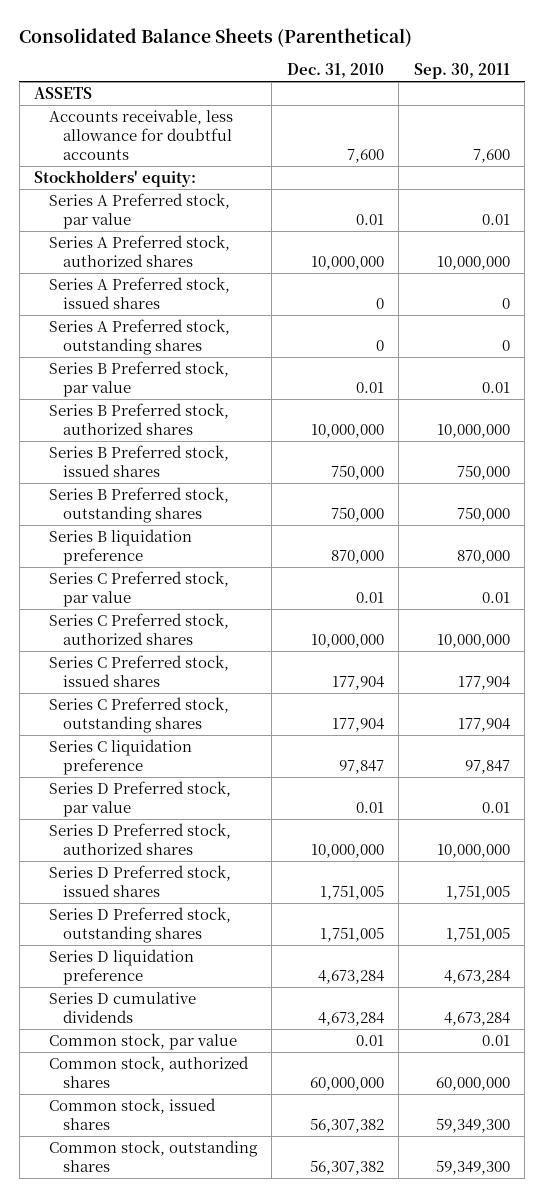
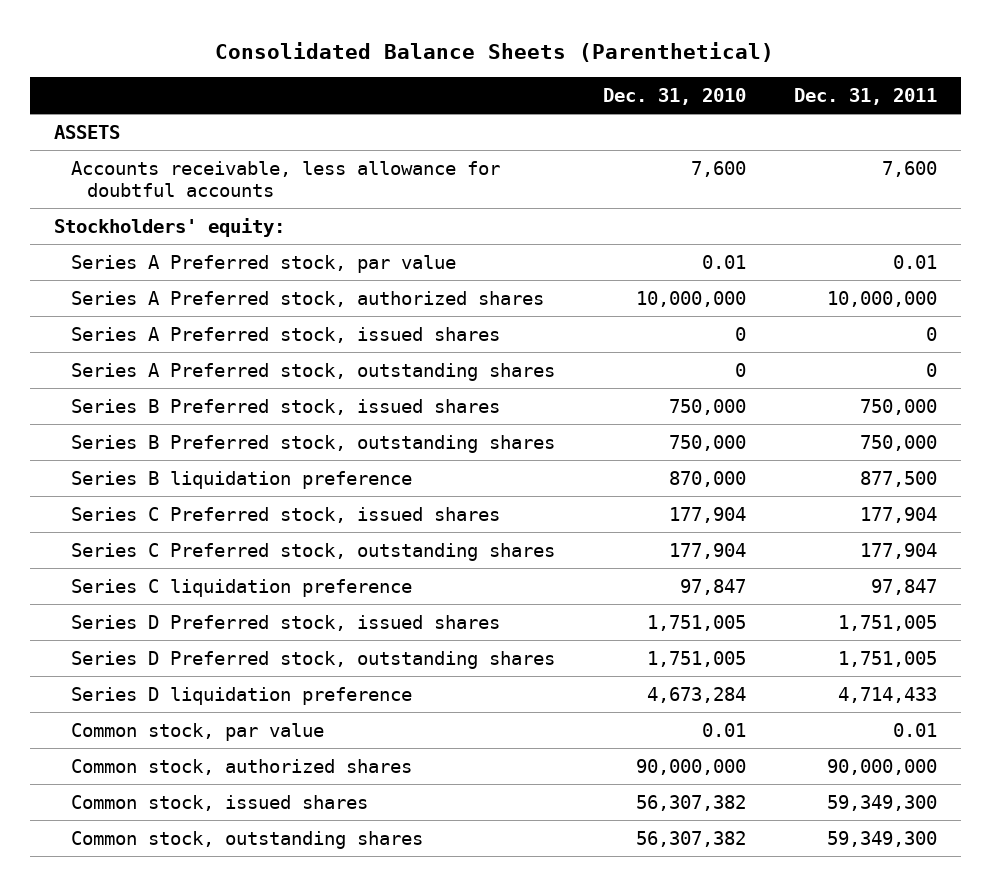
[413,63,510,80] Sep. 30, 2011 -> none
none -> [793,87,937,105] Dec. 31, 2011
[48,361,229,398] Series B Preferred stock, par value -> none
[48,403,229,436] Series B Preferred stock, authorized shares -> none
[48,571,229,608] Series C Preferred stock, par value -> none
[48,613,229,646] Series C Preferred stock, authorized shares -> none
[48,781,231,818] Series D Preferred stock, par value -> none
[48,823,231,856] Series D Preferred stock, authorized shares -> none
[48,992,196,1024] Series D cumulative dividends -> none
[309,1077,384,1092] 60,000,000 -> [635,758,746,775] 90,000,000

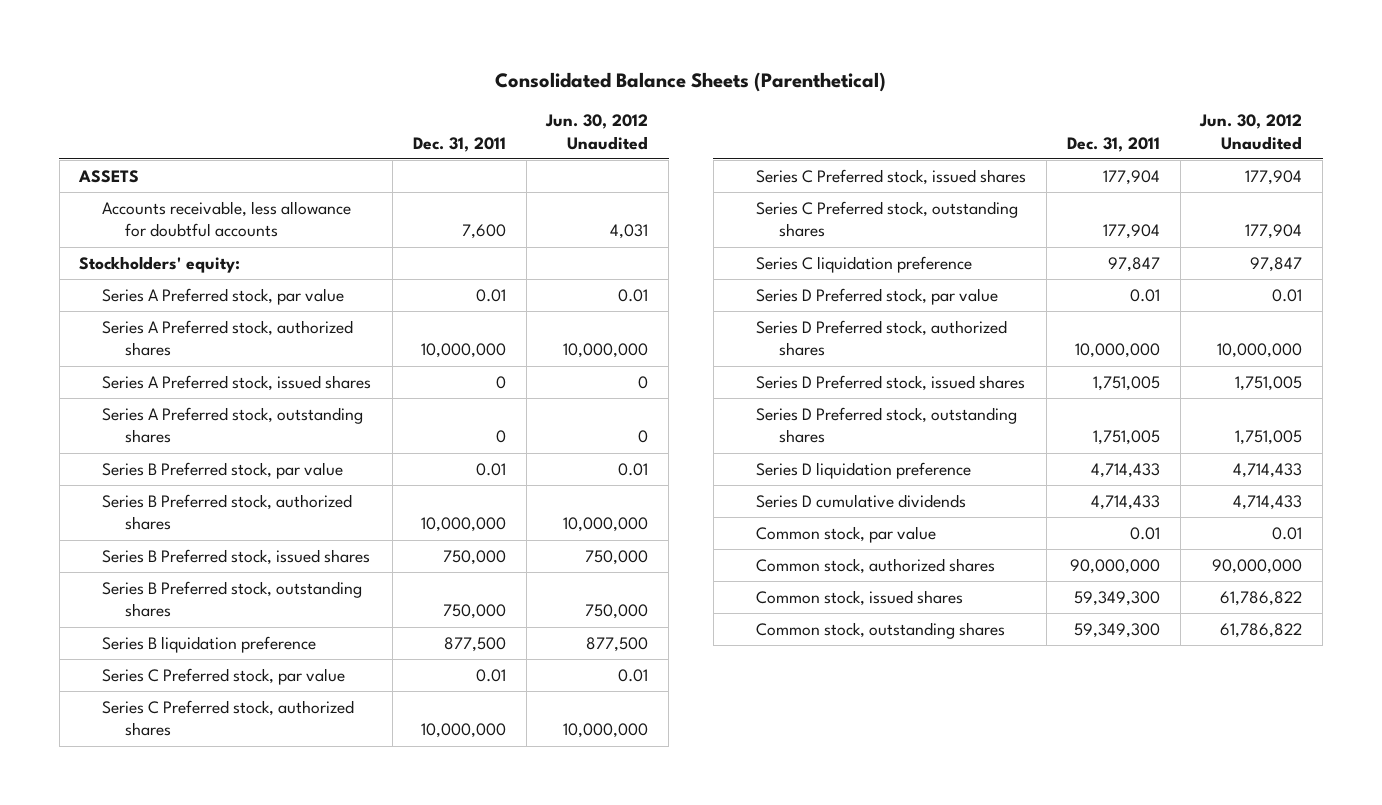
[602,87,746,105] Dec. 31, 2010 -> none
none -> [545,114,649,150] Jun. 30, 2012 Unaudited
none -> [102,461,344,479] Series B Preferred stock, par value
none -> [102,493,353,531] Series B Preferred stock, authorized shares
none -> [102,667,346,685] Series C Preferred stock, par value
none -> [102,699,355,737] Series C Preferred stock, authorized shares
none -> [756,287,999,305] Series D Preferred stock, par value
none -> [756,319,1008,357] Series D Preferred stock, authorized shares
none -> [756,493,967,508] Series D cumulative dividends

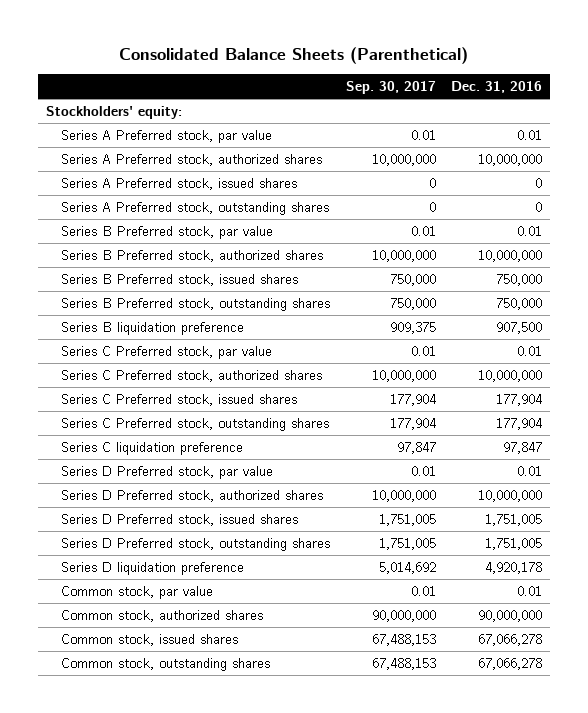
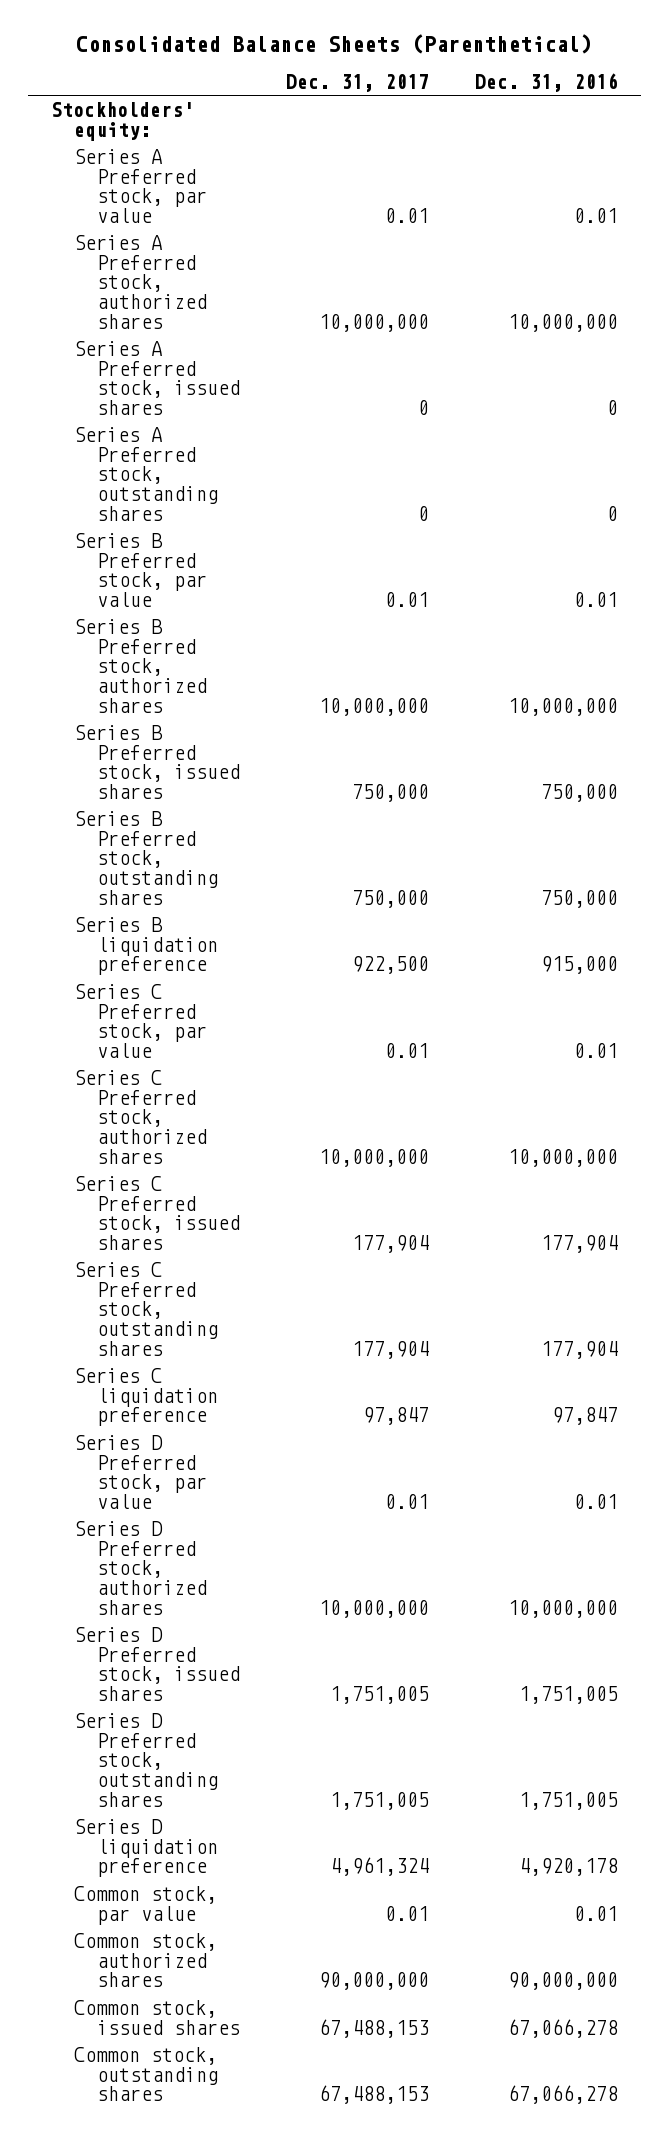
[345,81,436,95] Sep. 30, 2017 -> none
none -> [286,74,430,93] Dec. 31, 2017
[496,321,543,334] 907,500 -> [541,956,619,975] 915,000

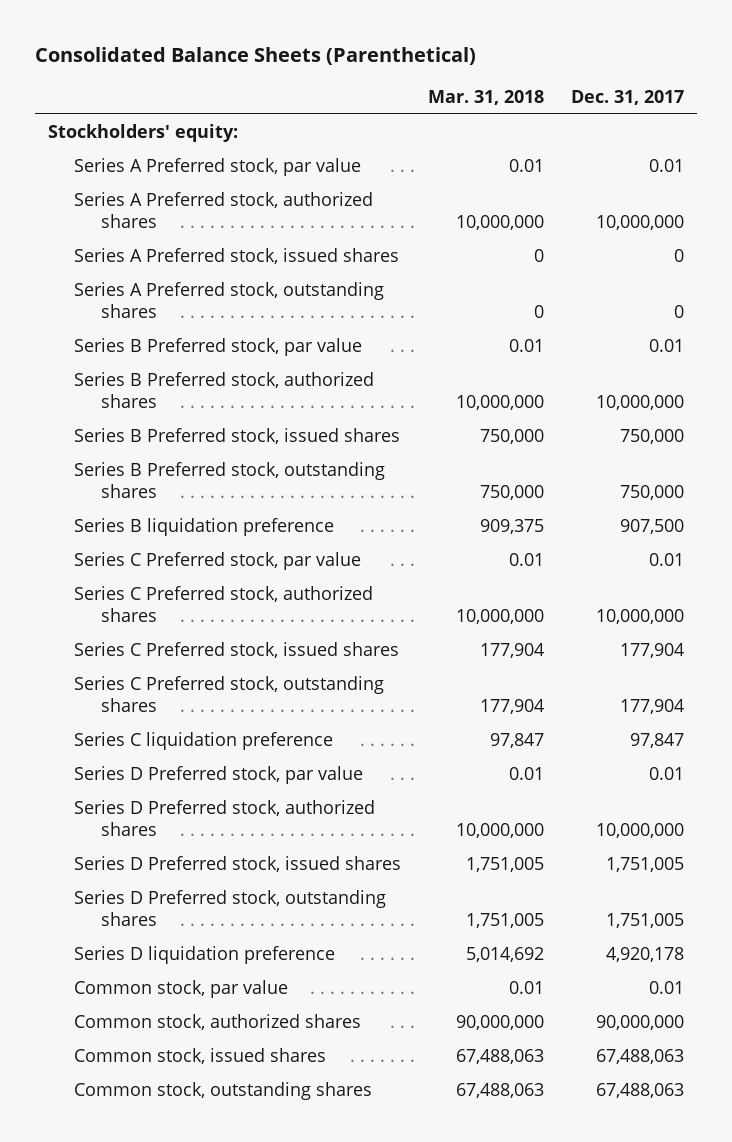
[475,73,619,93] Dec. 31, 2016 -> none
none -> [428,89,545,105] Mar. 31, 2018
[352,956,430,975] 922,500 -> [620,519,685,535] 907,500
[330,1857,430,1877] 4,961,324 -> [606,947,685,963] 4,920,178
[319,2018,430,2038] 67,488,153 -> [596,1049,685,1065] 67,488,063
[319,2085,430,2105] 67,488,153 -> [596,1083,685,1099] 67,488,063

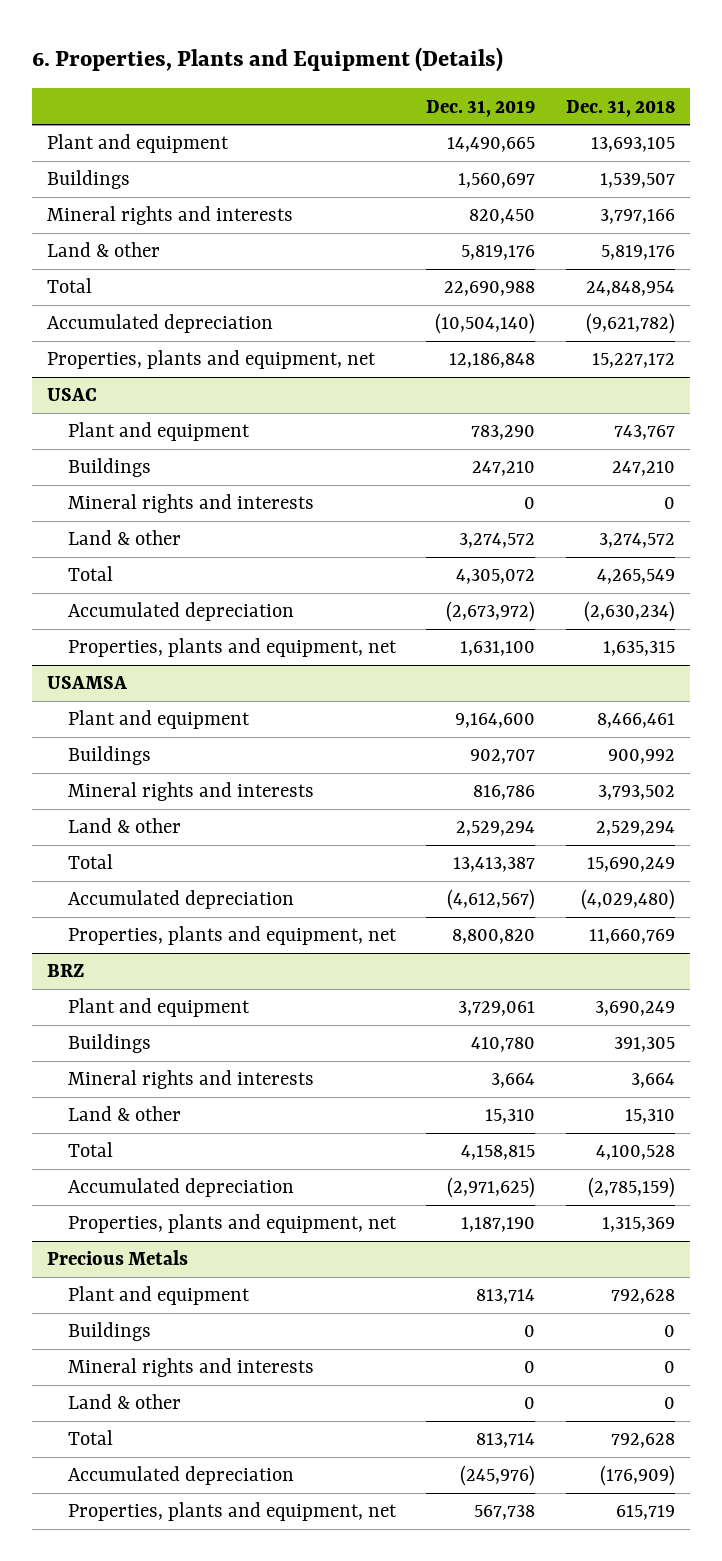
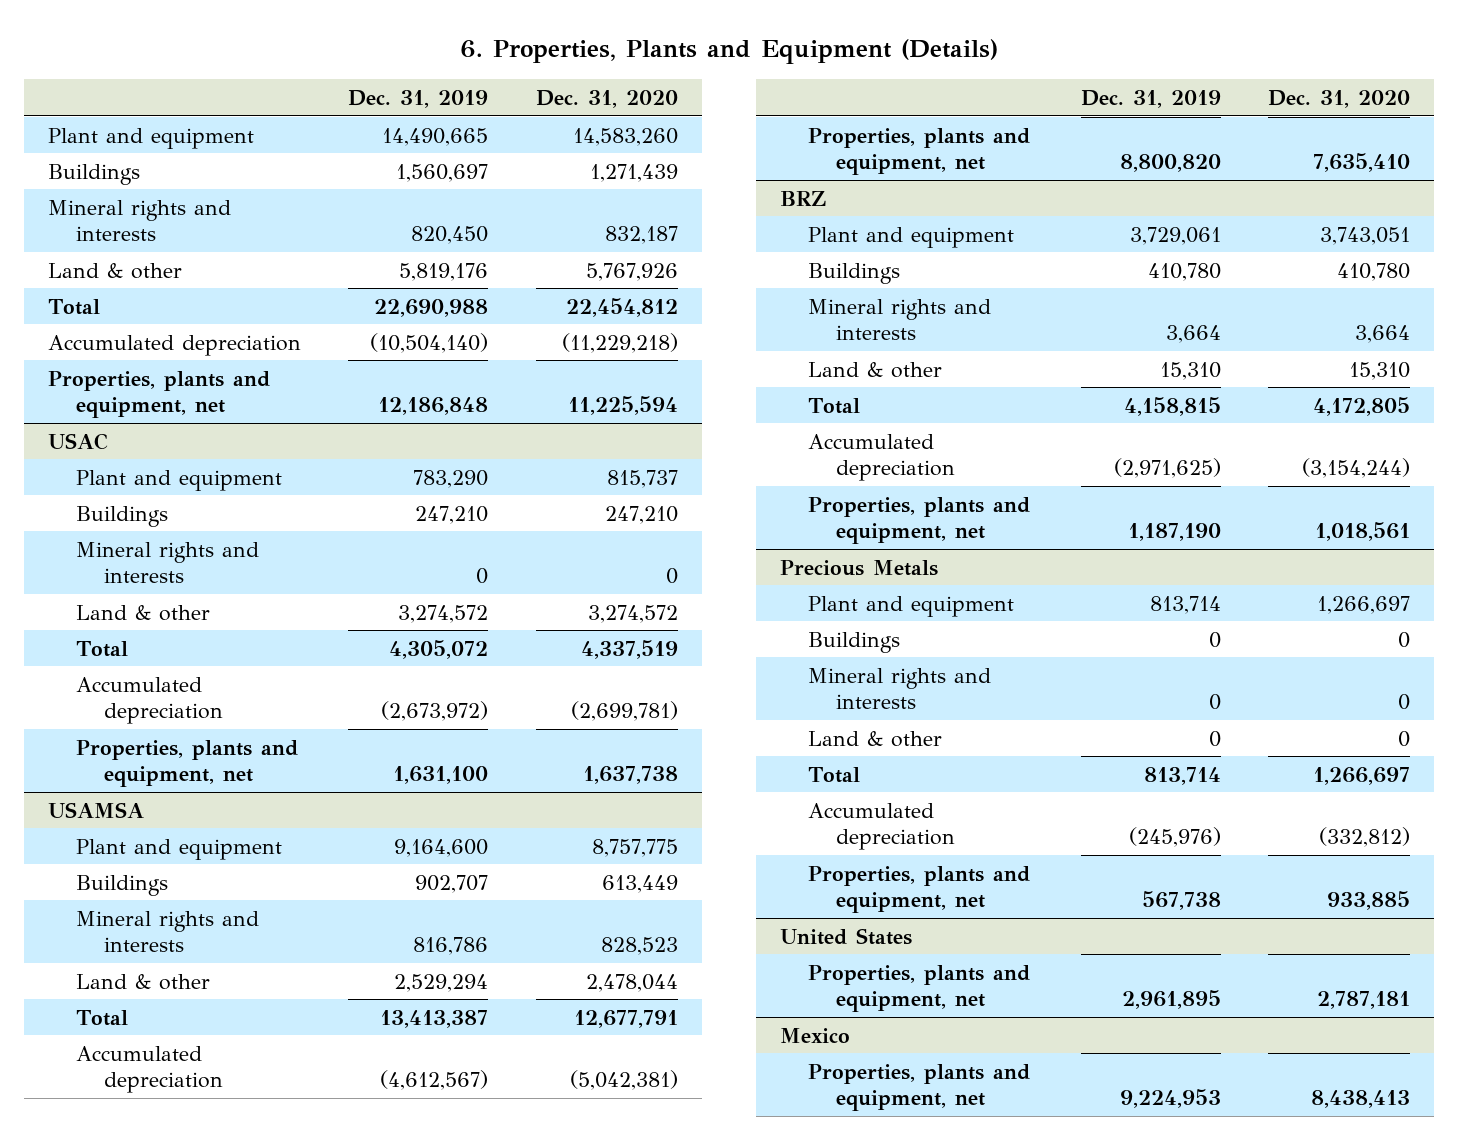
[565,99,675,117] Dec. 31, 2018 -> none
none -> [536,89,679,108] Dec. 31, 2020
none -> [779,927,912,945] United States
none -> [808,964,1031,1013] Properties, plants and equipment, net
none -> [779,1027,850,1043] Mexico
none -> [808,1063,1031,1112] Properties, plants and equipment, net

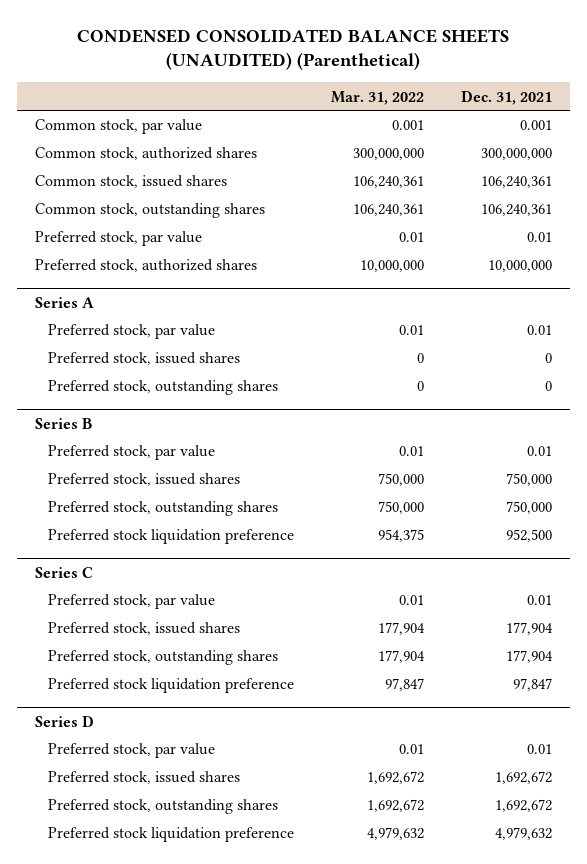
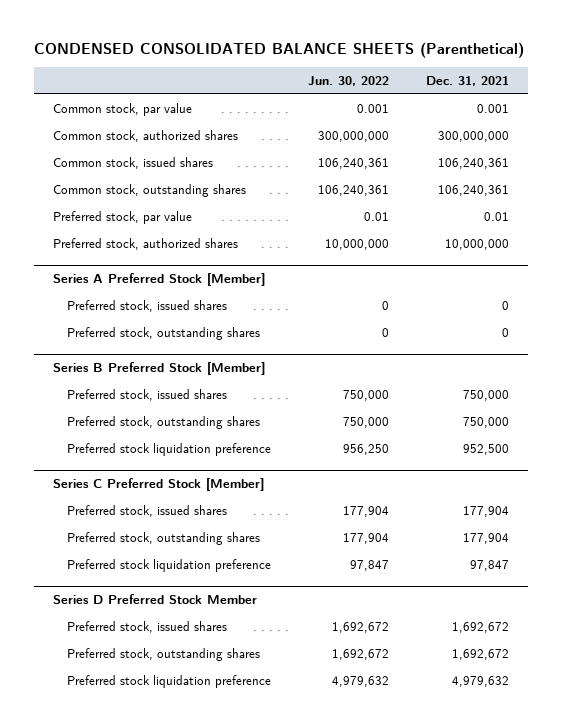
[77,28,510,71] CONDENSED CONSOLIDATED BALANCE SHEETS (UNAUDITED) (Parenthetical) -> [34,42,525,59] CONDENSED CONSOLIDATED BALANCE SHEETS (Parenthetical)
[330,90,424,105] Mar. 31, 2022 -> none
none -> [308,76,390,87] Jun. 30, 2022
[47,324,215,340] Preferred stock, par value -> none
[35,296,95,308] Series A -> [52,273,265,287] Series A Preferred Stock [Member]
[47,445,215,461] Preferred stock, par value -> none
[35,417,93,429] Series B -> [52,362,265,376] Series B Preferred Stock [Member]
[47,594,215,610] Preferred stock, par value -> none
[35,566,94,578] Series C -> [52,478,264,492] Series C Preferred Stock [Member]
[47,743,215,759] Preferred stock, par value -> none
[35,714,95,727] Series D -> [52,594,257,605] Series D Preferred Stock Member

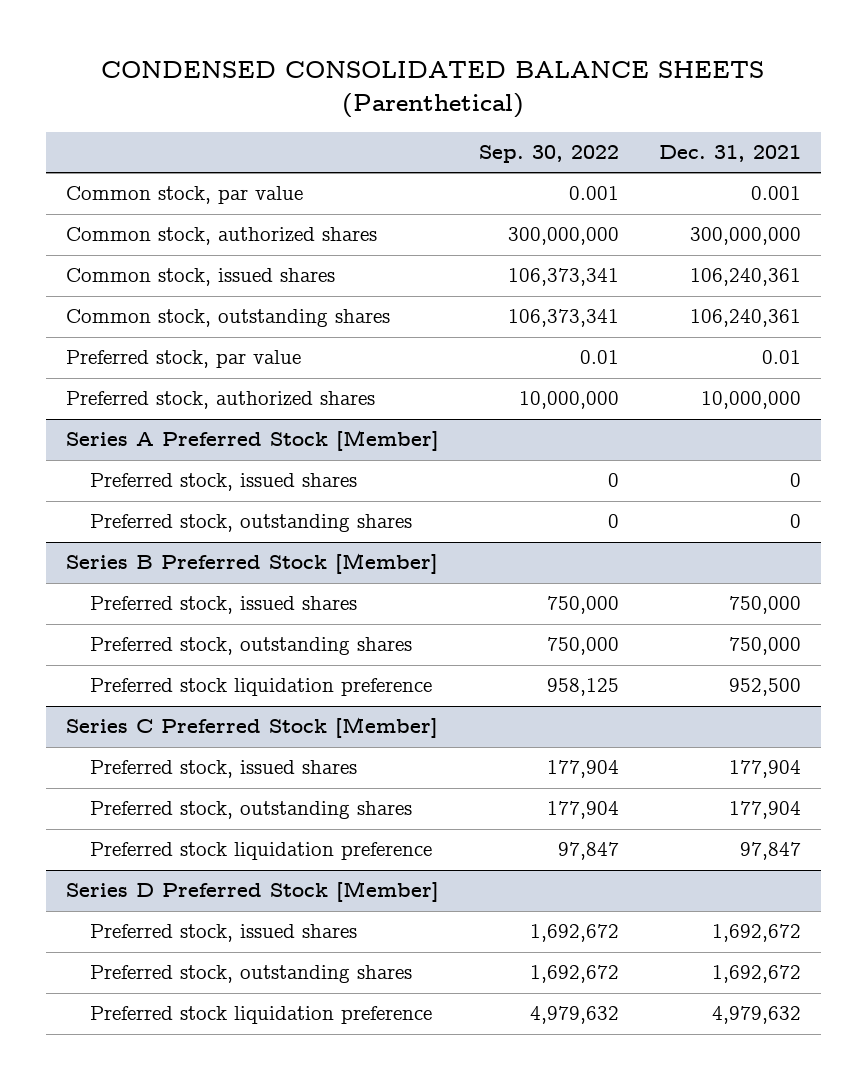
[308,76,390,87] Jun. 30, 2022 -> none
none -> [478,145,619,164] Sep. 30, 2022
[52,594,257,605] Series D Preferred Stock Member -> [66,881,440,903] Series D Preferred Stock [Member]

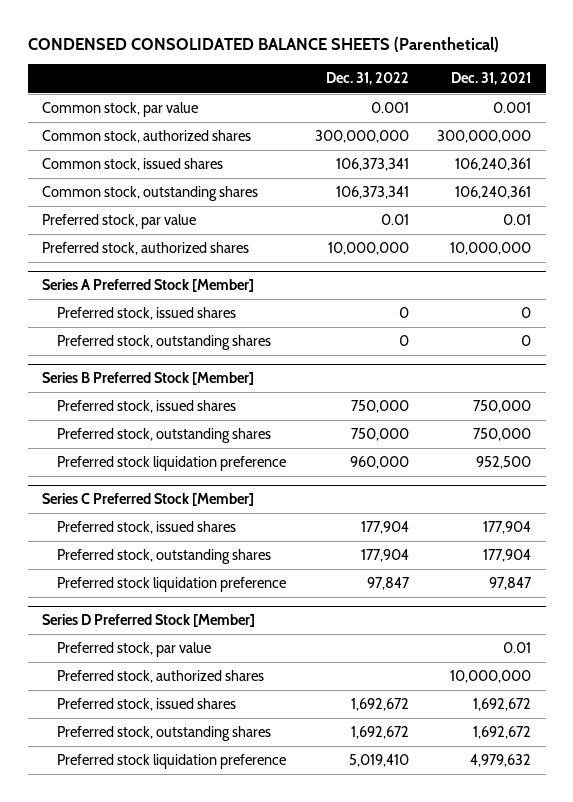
[478,145,619,164] Sep. 30, 2022 -> none
none -> [325,72,409,86] Dec. 31, 2022
none -> [57,642,212,658] Preferred stock, par value
none -> [57,670,265,684] Preferred stock, authorized shares

